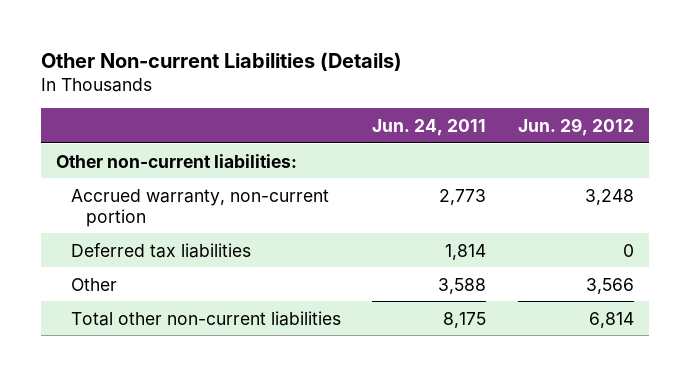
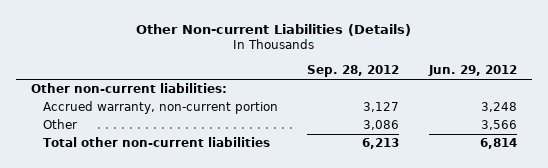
[372,118,487,136] Jun. 24, 2011 -> none
none -> [307,65,400,78] Sep. 28, 2012
[70,242,251,258] Deferred tax liabilities -> none

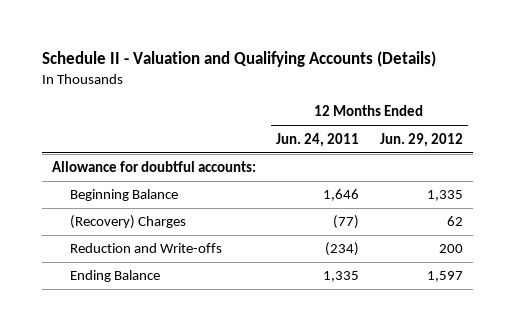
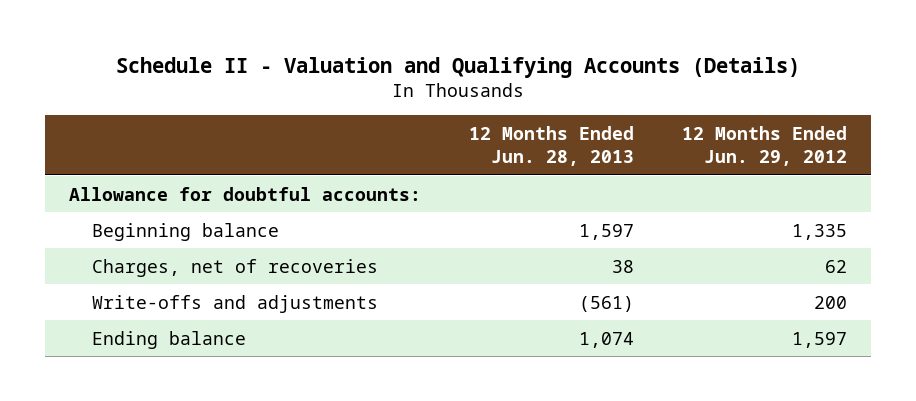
[276,132,360,147] Jun. 24, 2011 -> none
none -> [469,126,635,167] 12 Months Ended Jun. 28, 2013
[69,189,178,202] Beginning Balance -> [92,222,280,241] Beginning balance
[69,215,186,230] (Recovery) Charges -> [92,258,379,277] Charges, net of recoveries
[69,243,222,254] Reduction and Write-offs -> [92,294,379,313] Write-offs and adjustments
[69,270,160,283] Ending Balance -> [92,330,247,349] Ending balance

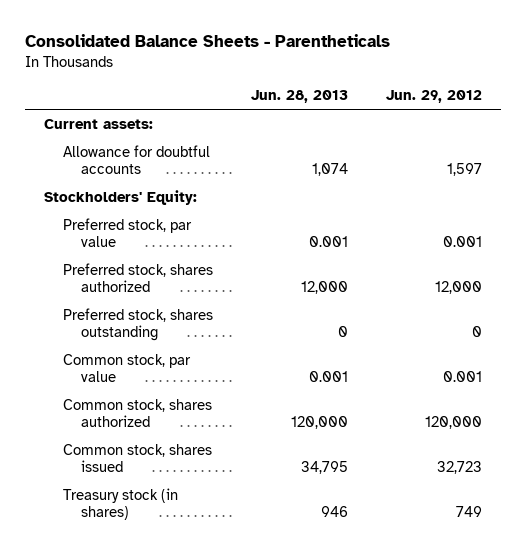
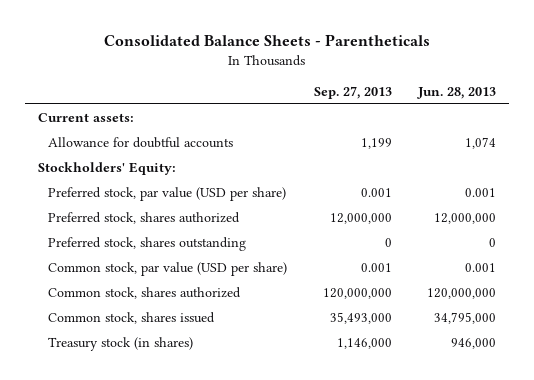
[385,90,482,104] Jun. 29, 2012 -> none
none -> [313,85,392,99] Sep. 27, 2013
[62,217,192,247] Preferred stock, par value -> [48,187,287,202] Preferred stock, par value (USD per share)
[300,280,348,294] 12,000 -> [434,213,497,225] 12,000,000
[62,353,191,382] Common stock, par value -> [48,262,288,277] Common stock, par value (USD per share)
[290,415,348,429] 120,000 -> [427,288,497,300] 120,000,000
[300,460,348,474] 34,795 -> [434,312,497,325] 34,795,000
[320,505,348,517] 946 -> [451,338,497,350] 946,000

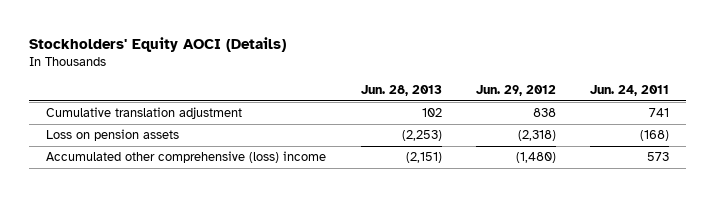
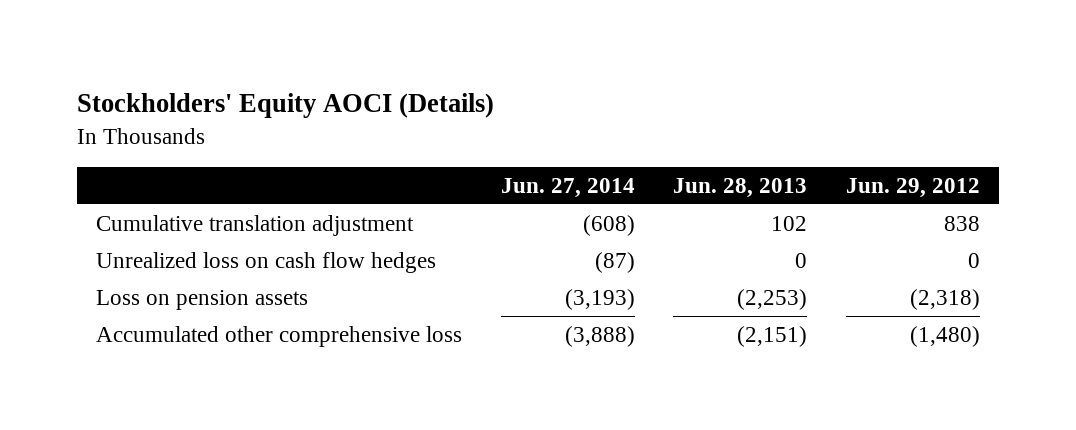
[590,85,670,97] Jun. 24, 2011 -> none
none -> [500,177,635,198] Jun. 27, 2014
none -> [95,251,436,273] Unrealized loss on cash flow hedges
[46,151,327,164] Accumulated other comprehensive (loss) income -> [95,325,462,347] Accumulated other comprehensive loss

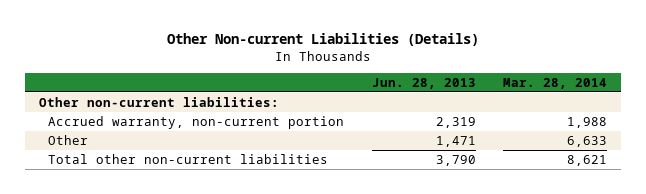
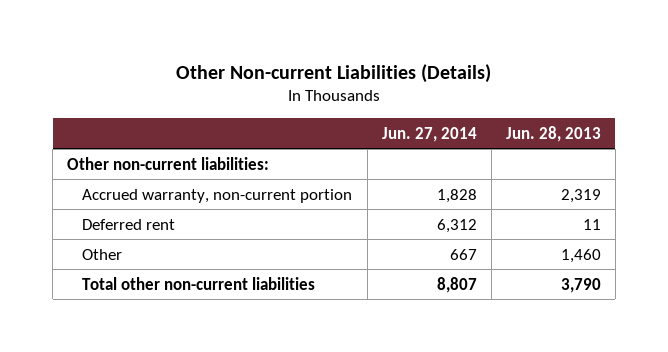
[502,77,607,89] Mar. 28, 2014 -> none
none -> [381,126,477,142] Jun. 27, 2014
none -> [82,218,176,230] Deferred rent
[435,135,476,147] 1,471 -> [560,248,601,263] 1,460

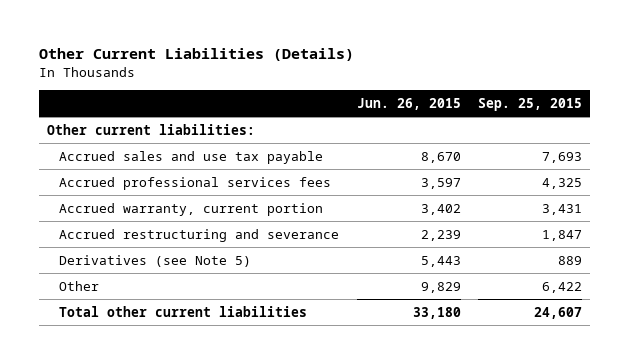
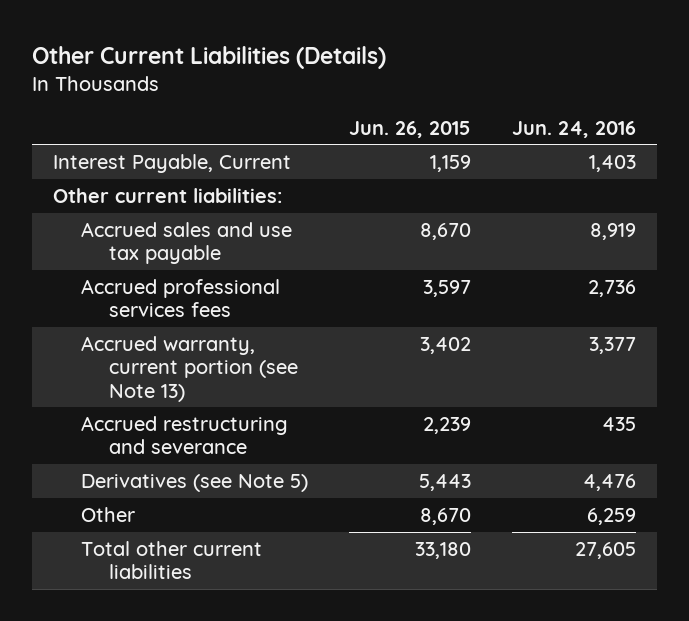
[477,97,582,111] Sep. 25, 2015 -> none
none -> [512,120,637,138] Jun. 24, 2016
none -> [53,153,292,173] Interest Payable, Current
[59,202,324,216] Accrued warranty, current portion -> [80,335,298,402] Accrued warranty, current portion (see Note 13)
[420,281,461,293] 9,829 -> [420,507,472,525] 8,670

